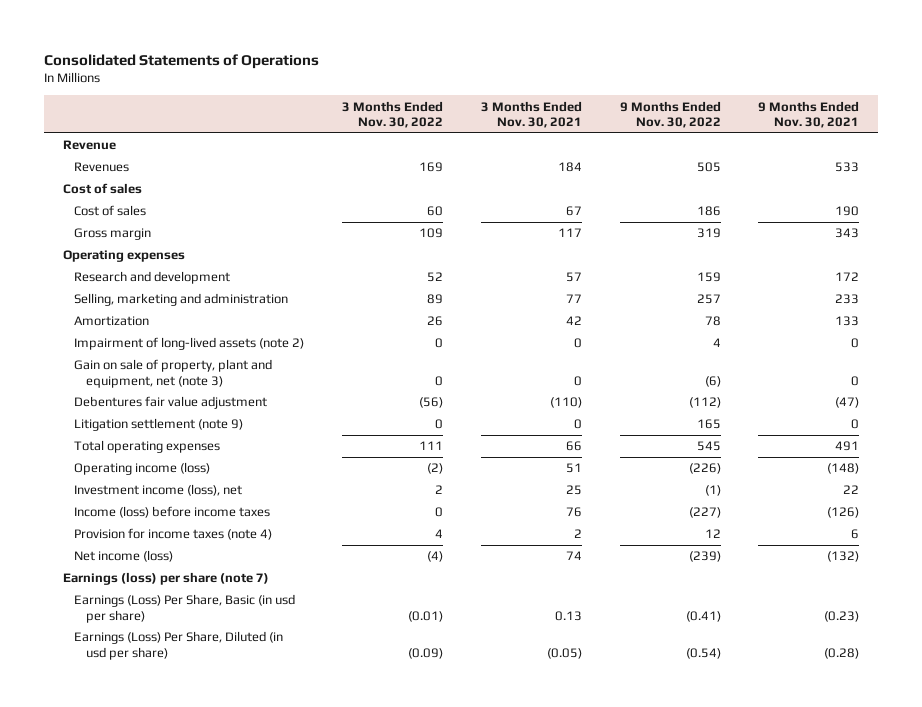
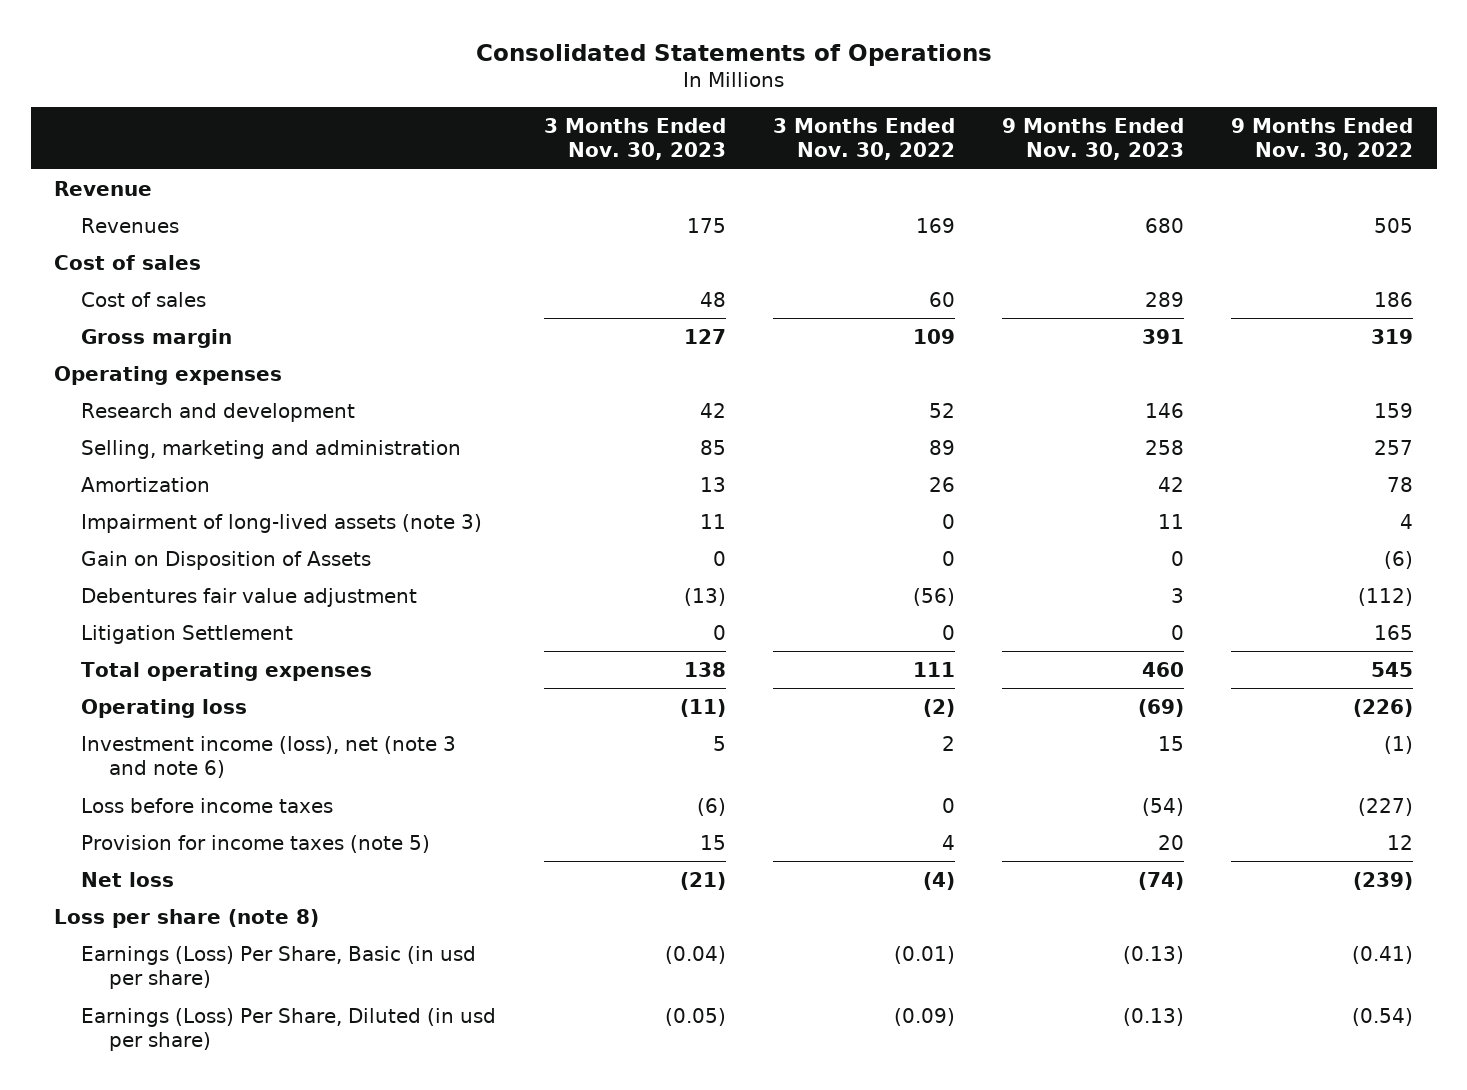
[480,100,582,128] 3 Months Ended Nov. 30, 2021 -> none
[758,100,860,128] 9 Months Ended Nov. 30, 2021 -> none
none -> [543,117,726,161] 3 Months Ended Nov. 30, 2023
none -> [1001,117,1184,161] 9 Months Ended Nov. 30, 2023
[74,337,305,351] Impairment of long-lived assets (note 2) -> [81,513,483,533] Impairment of long-lived assets (note 3)
[74,359,273,388] Gain on sale of property, plant and equipment, net (note 3) -> [81,550,372,570] Gain on Disposition of Assets
[74,418,244,432] Litigation settlement (note 9) -> [81,624,294,644] Litigation Settlement
[74,462,211,476] Operating income (loss) -> [81,698,248,718] Operating loss
[74,484,243,497] Investment income (loss), net -> [81,735,457,779] Investment income (loss), net (note 3 and note 6)
[74,506,271,519] Income (loss) before income taxes -> [81,797,334,813] Loss before income taxes
[74,528,273,541] Provision for income taxes (note 4) -> [81,834,431,853] Provision for income taxes (note 5)
[74,550,174,563] Net income (loss) -> [81,871,175,887] Net loss
[63,572,270,586] Earnings (loss) per share (note 7) -> [54,908,320,928] Loss per share (note 8)

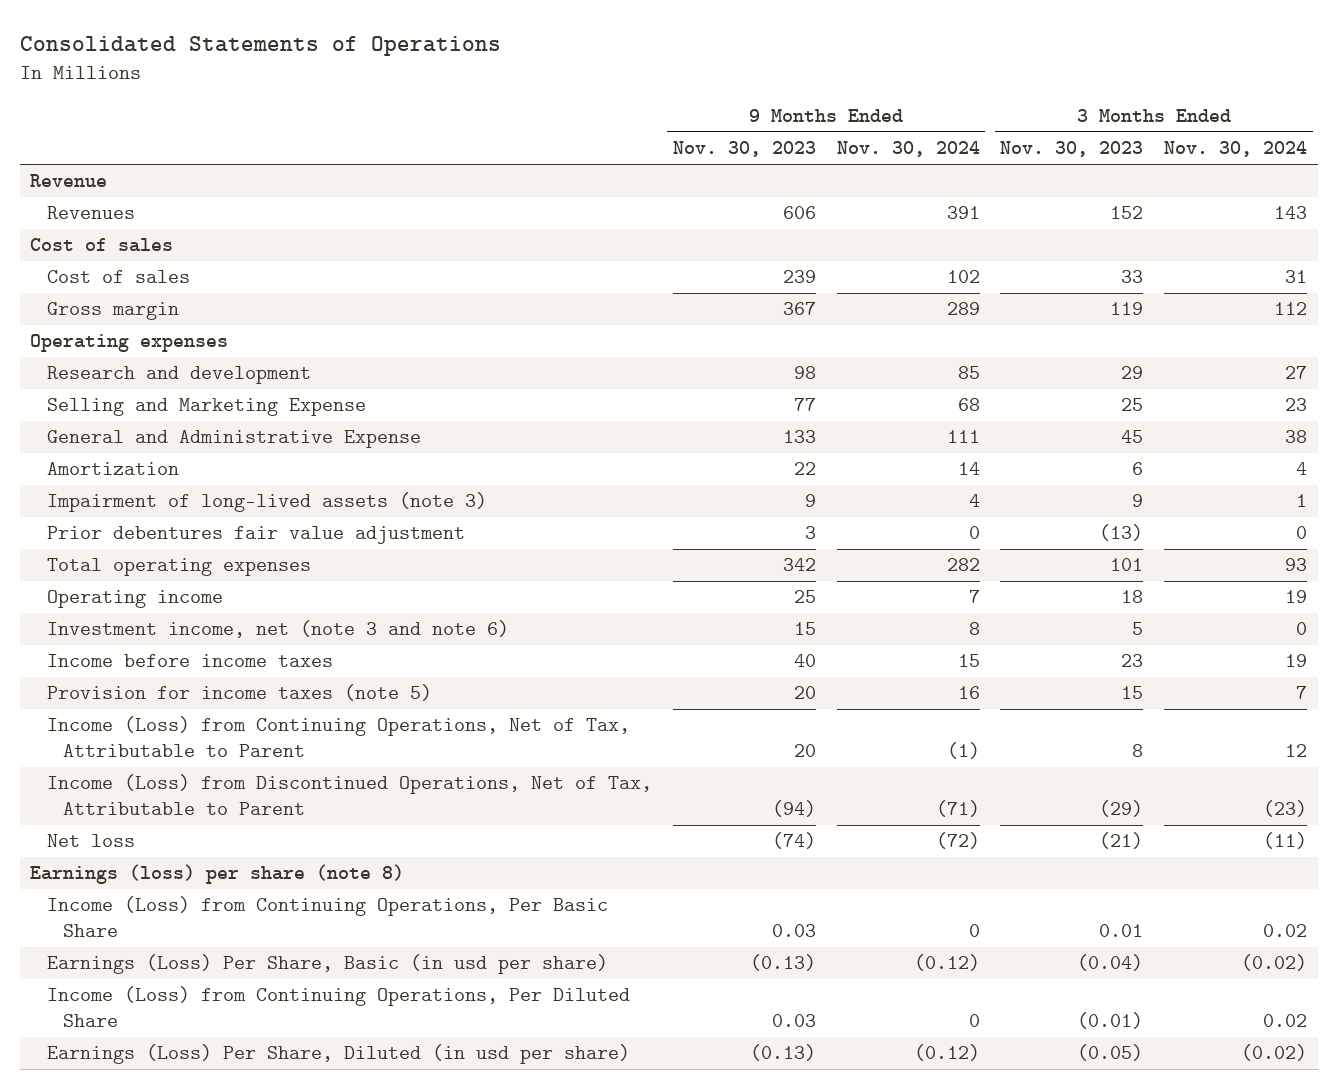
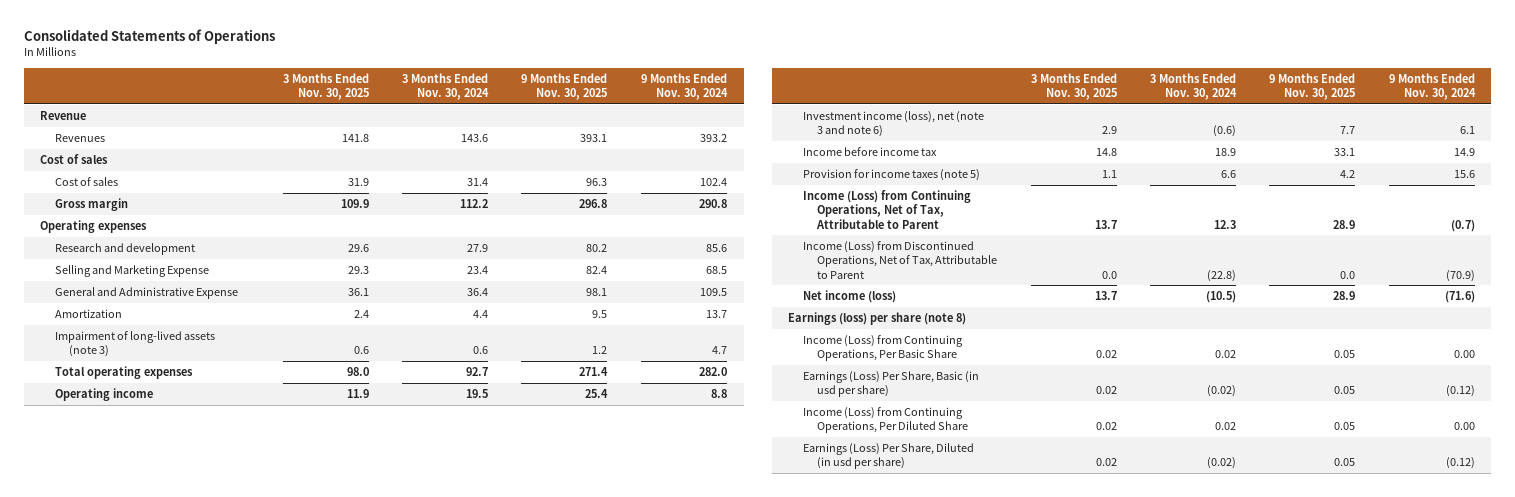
[672,141,816,158] Nov. 30, 2023 -> none
[1000,141,1144,158] Nov. 30, 2023 -> none
none -> [282,72,369,100] 3 Months Ended Nov. 30, 2025
none -> [521,72,608,100] 9 Months Ended Nov. 30, 2025
[946,206,980,220] 391 -> [699,134,727,143] 393.2
[1274,206,1308,220] 143 -> [461,134,489,143] 143.6
[946,270,980,284] 102 -> [699,178,727,187] 102.4
[1285,270,1308,284] 31 -> [467,178,489,187] 31.4
[946,302,980,316] 289 -> [698,199,727,209] 290.8
[1274,302,1308,316] 112 -> [460,199,489,209] 112.2
[46,526,465,545] Prior debentures fair value adjustment -> none
[957,366,980,380] 85 -> [705,244,727,253] 85.6
[1285,366,1308,380] 27 -> [467,244,489,253] 27.9
[957,398,980,412] 68 -> [705,266,727,275] 68.5
[1285,398,1308,412] 23 -> [467,266,489,275] 23.4
[946,430,980,444] 111 -> [699,288,727,297] 109.5
[1285,430,1308,444] 38 -> [467,288,489,297] 36.4
[957,462,980,476] 14 -> [705,310,727,319] 13.7
[1296,462,1308,476] 4 -> [473,310,489,319] 4.4
[968,494,980,508] 4 -> [711,346,727,355] 4.7
[1296,494,1308,508] 1 -> [473,346,489,355] 0.6
[946,558,980,572] 282 -> [698,367,727,377] 282.0
[1285,558,1308,572] 93 -> [466,367,489,377] 92.7
[968,590,980,604] 7 -> [710,389,727,399] 8.8
[1285,590,1308,604] 19 -> [466,389,489,399] 19.5
[46,620,509,639] Investment income, net (note 3 and note 6) -> [802,111,984,138] Investment income (loss), net (note 3 and note 6)
[968,622,980,636] 8 -> [1459,126,1475,135] 6.1
[1296,622,1308,636] 0 -> [1213,125,1237,138] (0.6)
[46,654,333,668] Income before income taxes -> [802,147,937,157] Income before income tax
[957,654,980,668] 15 -> [1453,148,1475,157] 14.9
[1285,654,1308,668] 19 -> [1215,148,1237,157] 18.9
[957,686,980,700] 16 -> [1453,170,1475,179] 15.6
[1296,686,1308,700] 7 -> [1221,170,1237,179] 6.6
[946,742,980,760] (1) -> [1450,219,1475,232] (0.7)
[1285,744,1308,758] 12 -> [1214,219,1237,229] 12.3
[935,800,980,818] (71) -> [1445,269,1475,282] (70.9)
[1263,800,1308,818] (23) -> [1207,269,1237,282] (22.8)
[46,834,135,848] Net loss -> [802,290,896,304] Net income (loss)
[935,832,980,850] (72) -> [1444,291,1475,304] (71.6)
[1263,832,1308,850] (11) -> [1206,291,1237,304] (10.5)
[968,924,980,938] 0 -> [1453,350,1475,359] 0.00
[968,1014,980,1028] 0 -> [1453,422,1475,431] 0.00

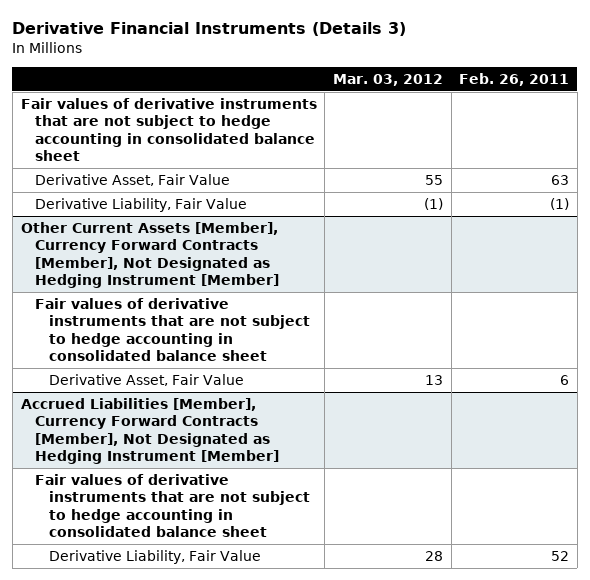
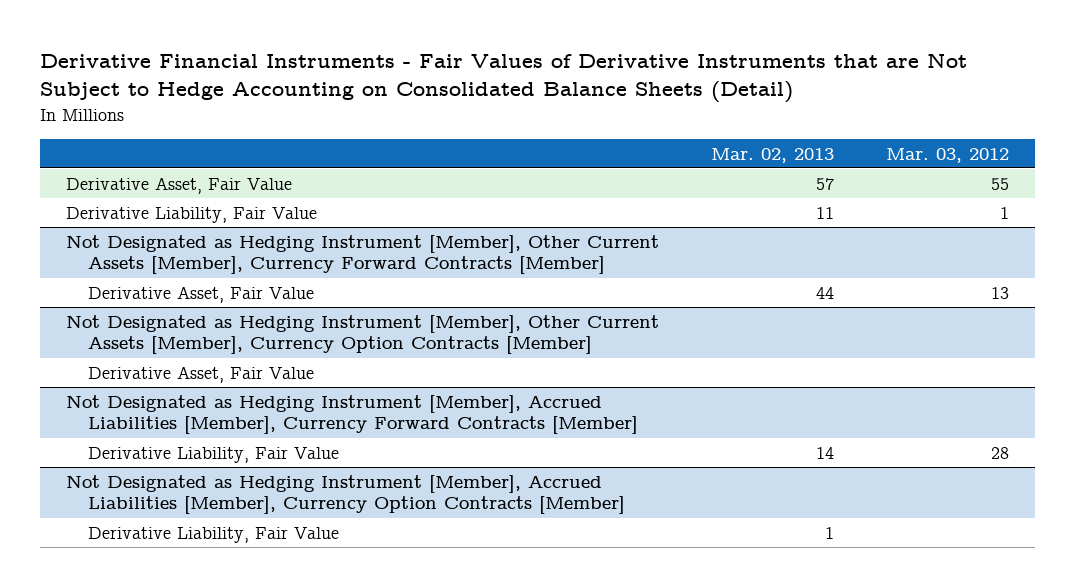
[12,22,407,37] Derivative Financial Instruments (Details 3) -> [39,52,967,104] Derivative Financial Instruments - Fair Values of Derivative Instruments that are Not Subject to Hedge Accounting on Consolidated Balance Sheets (Detail)
[459,72,570,86] Feb. 26, 2011 -> none
none -> [710,147,834,163] Mar. 02, 2013
[20,98,317,161] Fair values of derivative instruments that are not subject to hedge accounting in consolidated balance sheet -> none
[34,298,311,361] Fair values of derivative instruments that are not subject to hedge accounting in consolidated balance sheet -> none
[423,198,443,211] (1) -> [999,206,1009,219] 1
[20,222,279,288] Other Current Assets [Member], Currency Forward Contracts [Member], Not Designated as Hedging Instrument [Member] -> [65,234,659,275] Not Designated as Hedging Instrument [Member], Other Current Assets [Member], Currency Forward Contracts [Member]
[34,474,311,537] Fair values of derivative instruments that are not subject to hedge accounting in consolidated balance sheet -> none
none -> [65,314,659,355] Not Designated as Hedging Instrument [Member], Other Current Assets [Member], Currency Option Contracts [Member]
none -> [88,365,315,383] Derivative Asset, Fair Value
[20,398,279,464] Accrued Liabilities [Member], Currency Forward Contracts [Member], Not Designated as Hedging Instrument [Member] -> [65,394,639,435] Not Designated as Hedging Instrument [Member], Accrued Liabilities [Member], Currency Forward Contracts [Member]
none -> [65,474,626,515] Not Designated as Hedging Instrument [Member], Accrued Liabilities [Member], Currency Option Contracts [Member]
none -> [88,526,340,543] Derivative Liability, Fair Value

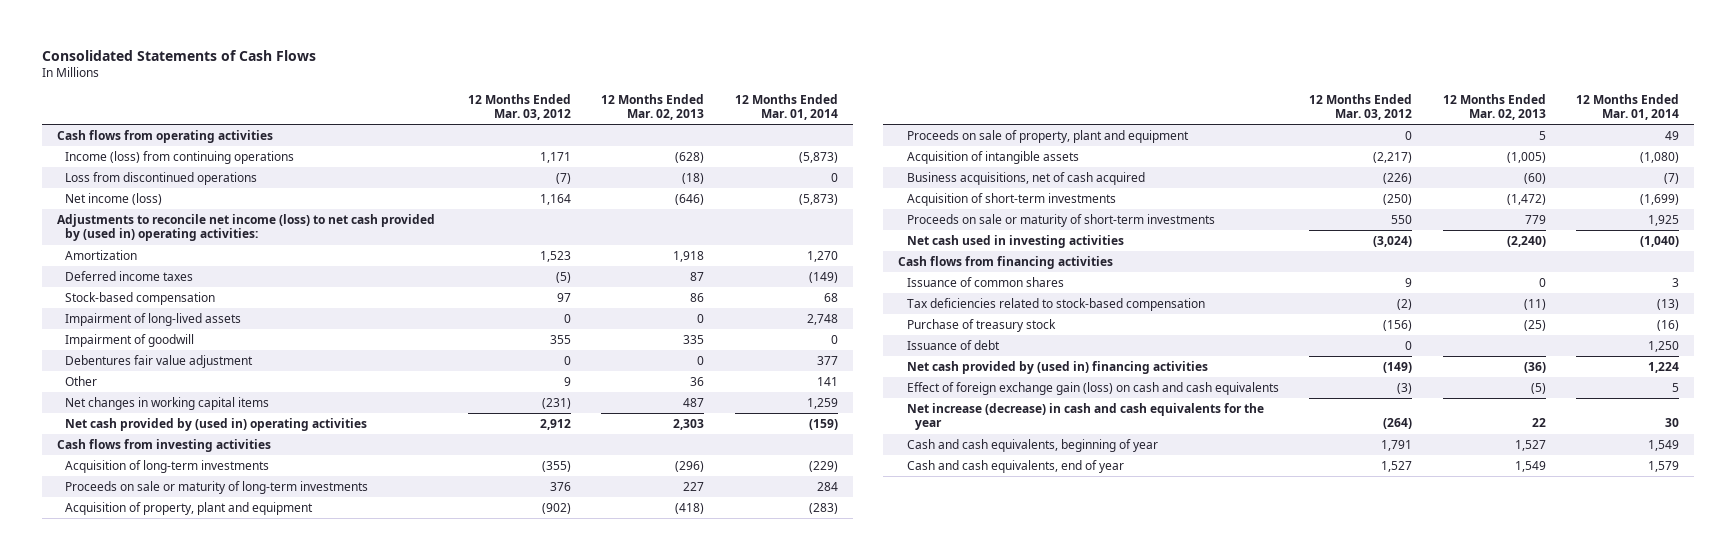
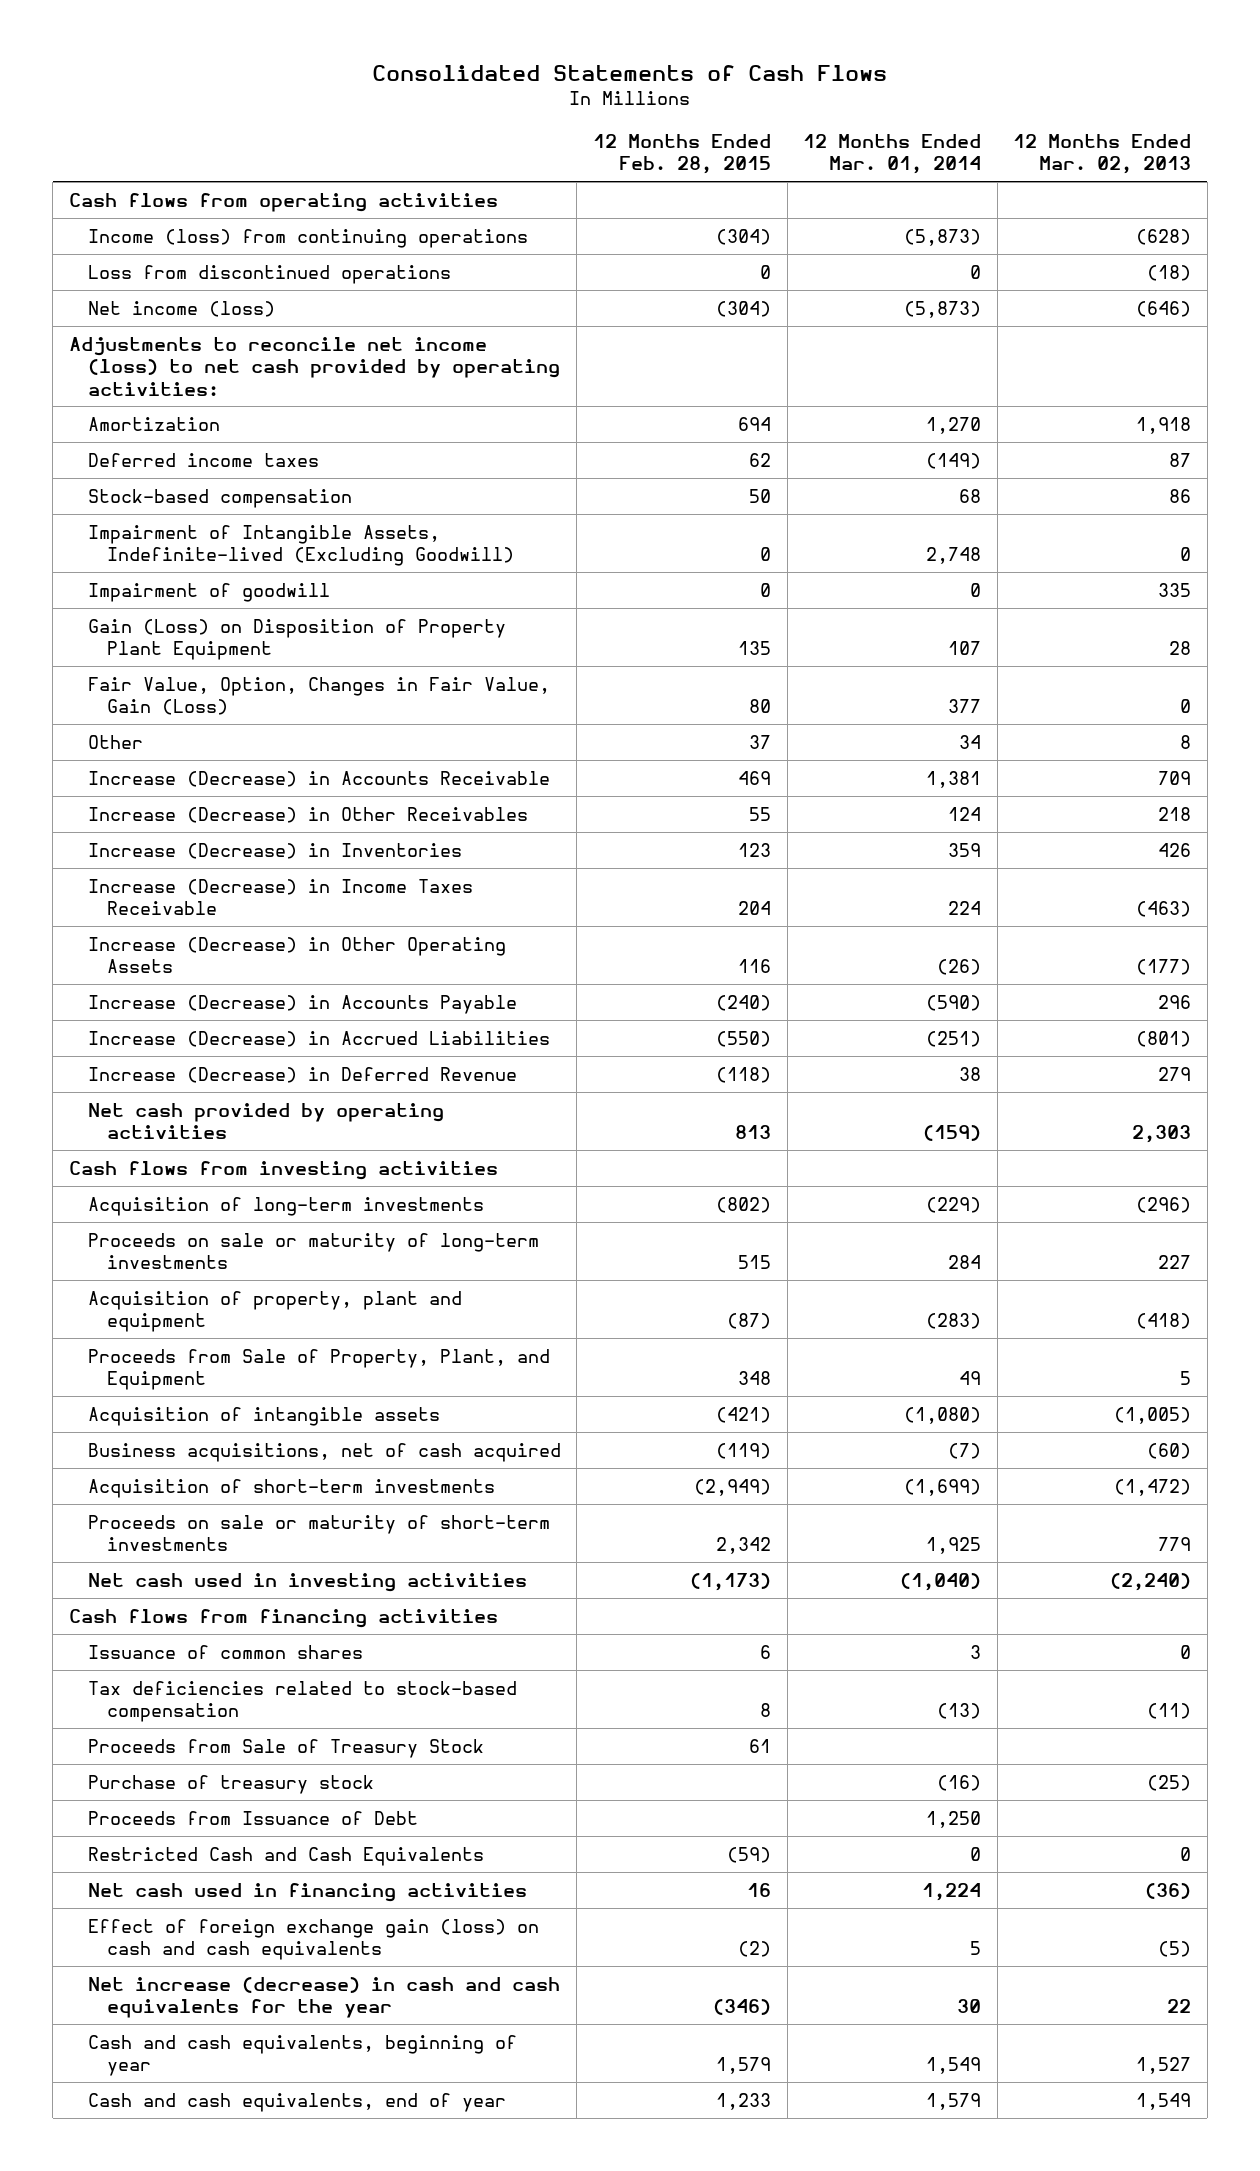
[467,93,571,121] 12 Months Ended Mar. 03, 2012 -> none
none -> [593,133,772,175] 12 Months Ended Feb. 28, 2015
[57,213,436,242] Adjustments to reconcile net income (loss) to net cash provided by (used in) operating activities: -> [68,336,560,396] Adjustments to reconcile net income (loss) to net cash provided by operating activities:
[65,312,242,326] Impairment of long-lived assets -> [87,524,514,567] Impairment of Intangible Assets, Indefinite-lived (Excluding Goodwill)
[65,396,270,410] Net changes in working capital items -> none
none -> [87,618,506,661] Gain (Loss) on Disposition of Property Plant Equipment
[65,354,254,368] Debentures fair value adjustment -> [87,676,550,716] Fair Value, Option, Changes in Fair Value, Gain (Loss)
[690,376,705,386] 36 -> [1180,734,1192,749] 8
[816,376,838,386] 141 -> [959,734,982,749] 34
none -> [87,770,550,787] Increase (Decrease) in Accounts Receivable
none -> [87,806,528,823] Increase (Decrease) in Other Receivables
none -> [87,842,462,859] Increase (Decrease) in Inventories
none -> [87,878,473,916] Increase (Decrease) in Income Taxes Receivable
none -> [87,936,506,974] Increase (Decrease) in Other Operating Assets
none -> [87,994,517,1014] Increase (Decrease) in Accounts Payable
none -> [87,1030,550,1047] Increase (Decrease) in Accrued Liabilities
none -> [87,1066,517,1083] Increase (Decrease) in Deferred Revenue
[65,417,368,431] Net cash provided by (used in) operating activities -> [87,1102,444,1140] Net cash provided by operating activities
[906,129,1189,143] Proceeds on sale of property, plant and equipment -> [87,1348,550,1391] Proceeds from Sale of Property, Plant, and Equipment
none -> [87,1738,484,1758] Proceeds from Sale of Treasury Stock
[906,339,1000,350] Issuance of debt -> [87,1810,418,1825] Proceeds from Issuance of Debt
none -> [87,1846,484,1866] Restricted Cash and Cash Equivalents
[906,360,1208,374] Net cash provided by (used in) financing activities -> [87,1882,527,1902] Net cash used in financing activities

